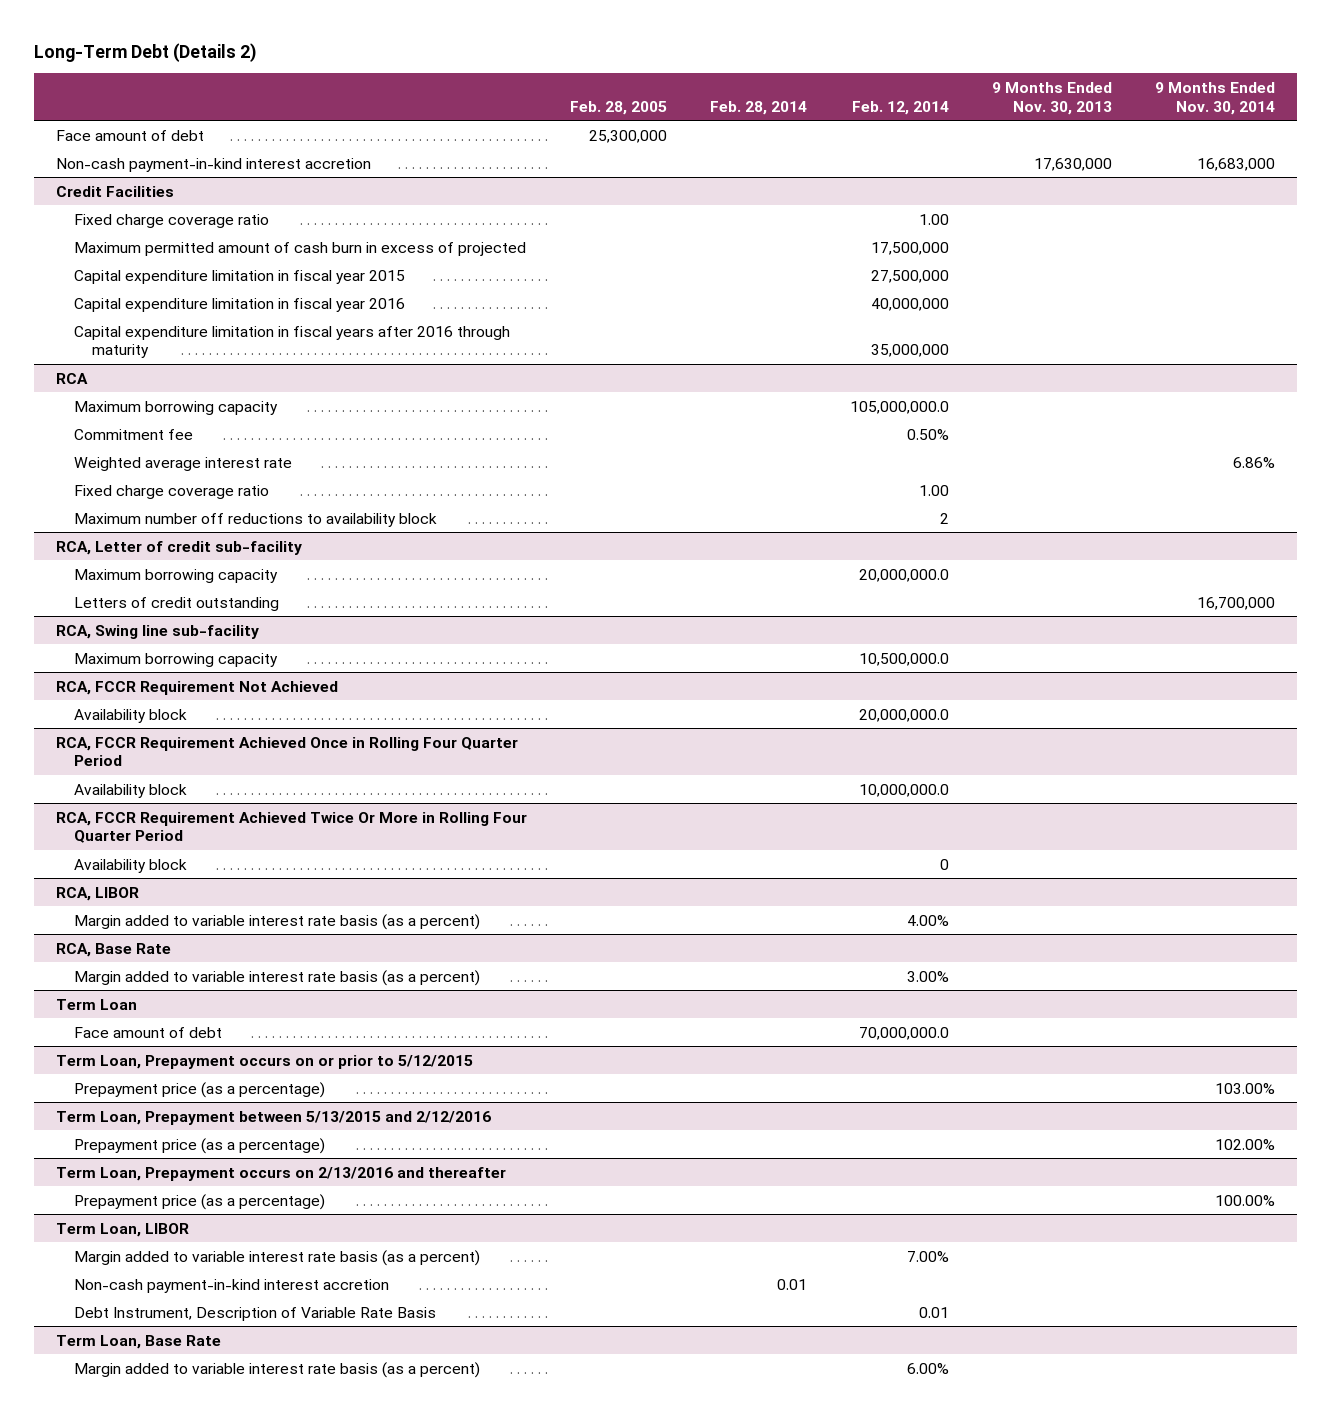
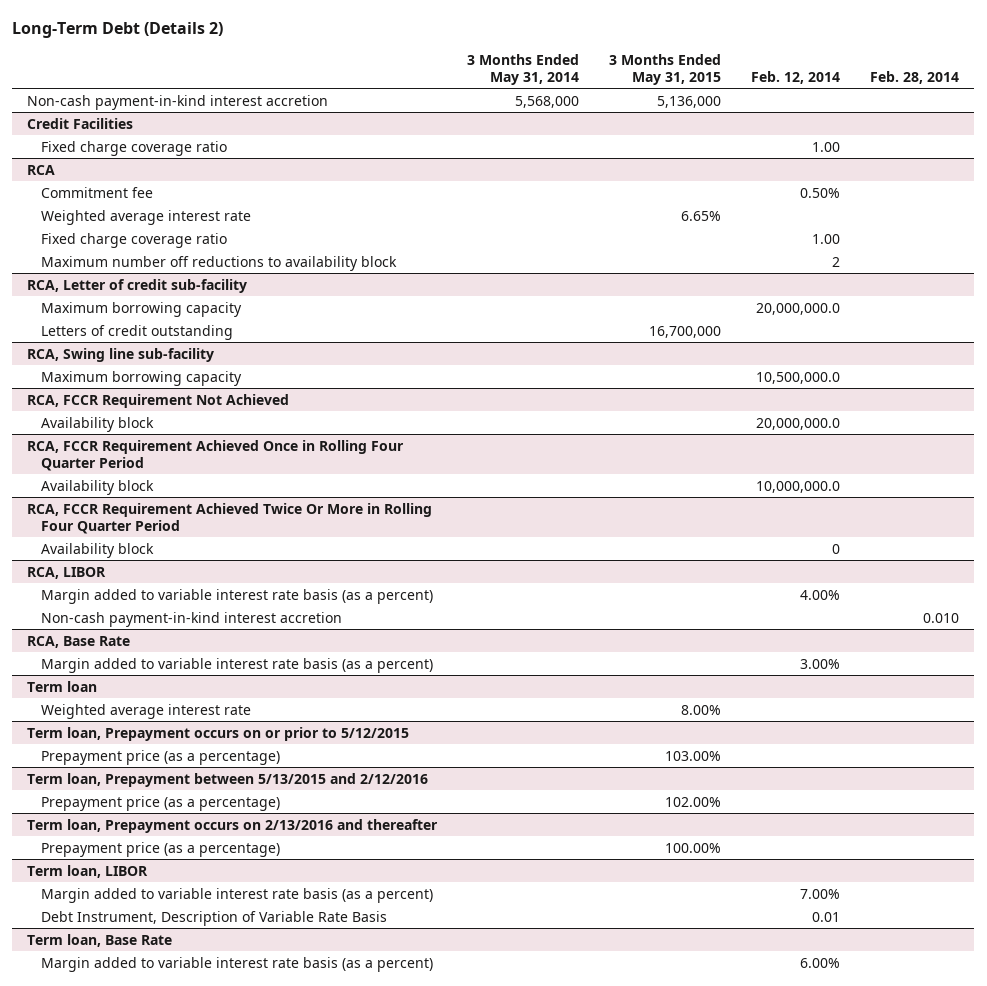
[569,100,667,115] Feb. 28, 2005 -> none
[992,81,1113,115] 9 Months Ended Nov. 30, 2013 -> none
[1155,81,1276,115] 9 Months Ended Nov. 30, 2014 -> none
none -> [467,53,580,85] 3 Months Ended May 31, 2014
none -> [609,53,722,85] 3 Months Ended May 31, 2015
[55,129,204,141] Face amount of debt -> none
[73,241,526,256] Maximum permitted amount of cash burn in excess of projected -> none
[73,269,405,284] Capital expenditure limitation in fiscal year 2015 -> none
[73,297,405,312] Capital expenditure limitation in fiscal year 2016 -> none
[73,325,510,359] Capital expenditure limitation in fiscal years after 2016 through maturity -> none
[73,400,278,415] Maximum borrowing capacity -> none
none -> [40,611,342,627] Non-cash payment-in-kind interest accretion
[73,1026,222,1038] Face amount of debt -> none
[55,998,137,1010] Term Loan -> [27,680,98,692] Term loan
none -> [40,703,251,719] Weighted average interest rate
[55,1054,473,1069] Term Loan, Prepayment occurs on or prior to 5/12/2015 -> [27,726,410,741] Term loan, Prepayment occurs on or prior to 5/12/2015
[55,1110,491,1125] Term Loan, Prepayment between 5/13/2015 and 2/12/2016 -> [27,772,429,787] Term loan, Prepayment between 5/13/2015 and 2/12/2016
[55,1166,506,1181] Term Loan, Prepayment occurs on 2/13/2016 and thereafter -> [27,818,439,833] Term loan, Prepayment occurs on 2/13/2016 and thereafter
[55,1222,189,1237] Term Loan, LIBOR -> [27,864,149,878] Term loan, LIBOR
[73,1278,389,1293] Non-cash payment-in-kind interest accretion -> none
[55,1334,221,1349] Term Loan, Base Rate -> [27,933,173,947] Term loan, Base Rate

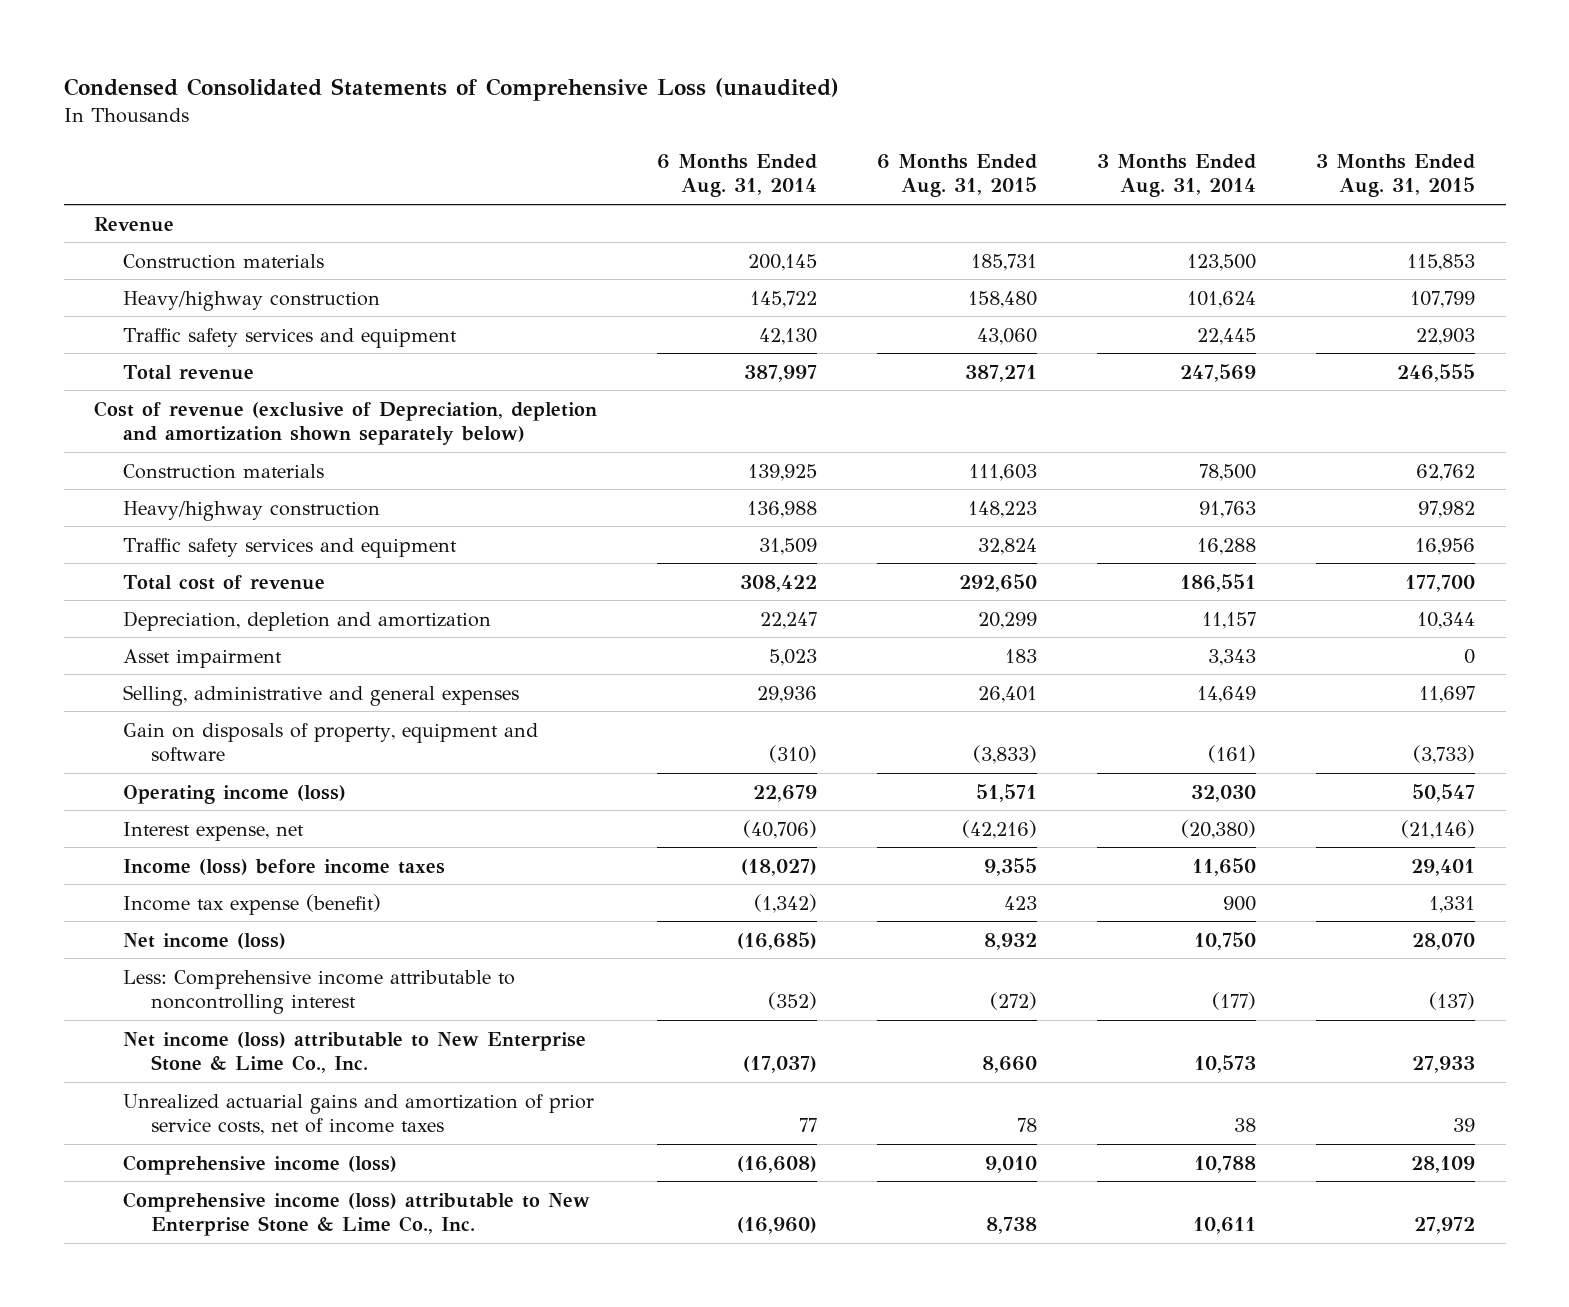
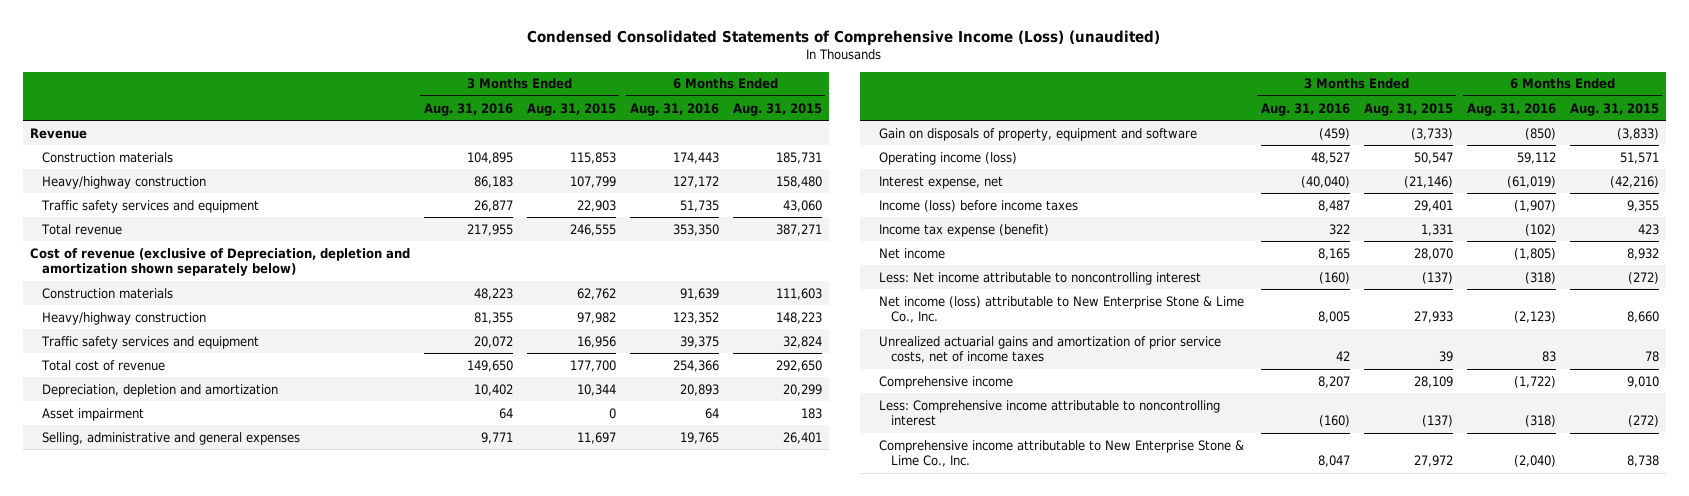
[63,77,839,101] Condensed Consolidated Statements of Comprehensive Loss (unaudited) -> [527,30,1161,47] Condensed Consolidated Statements of Comprehensive Income (Loss) (unaudited)
[656,154,817,198] 6 Months Ended Aug. 31, 2014 -> none
[1097,154,1257,198] 3 Months Ended Aug. 31, 2014 -> none
none -> [423,102,513,116] Aug. 31, 2016
none -> [629,102,719,116] Aug. 31, 2016
[122,932,286,949] Net income (loss) -> [879,247,946,259] Net income
none -> [879,271,1202,285] Less: Net income attributable to noncontrolling interest
[122,1154,397,1175] Comprehensive income (loss) -> [879,375,1014,389] Comprehensive income
[122,969,515,1014] Less: Comprehensive income attributable to noncontrolling interest -> [879,399,1221,426] Less: Comprehensive income attributable to noncontrolling interest
[122,1191,590,1236] Comprehensive income (loss) attributable to New Enterprise Stone & Lime Co., Inc. -> [879,439,1245,467] Comprehensive income attributable to New Enterprise Stone & Lime Co., Inc.

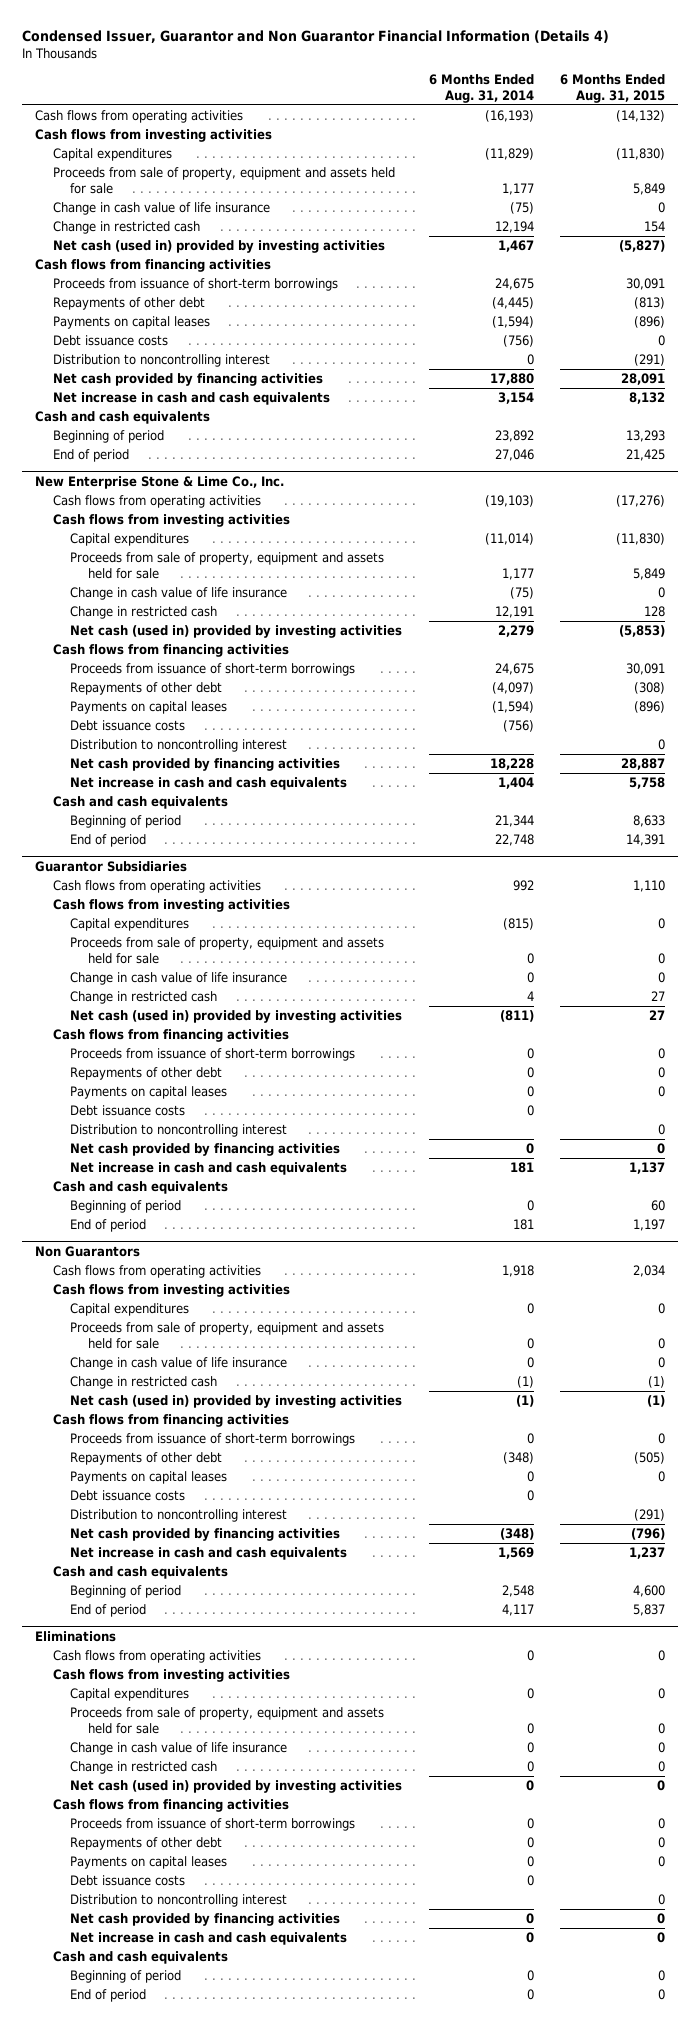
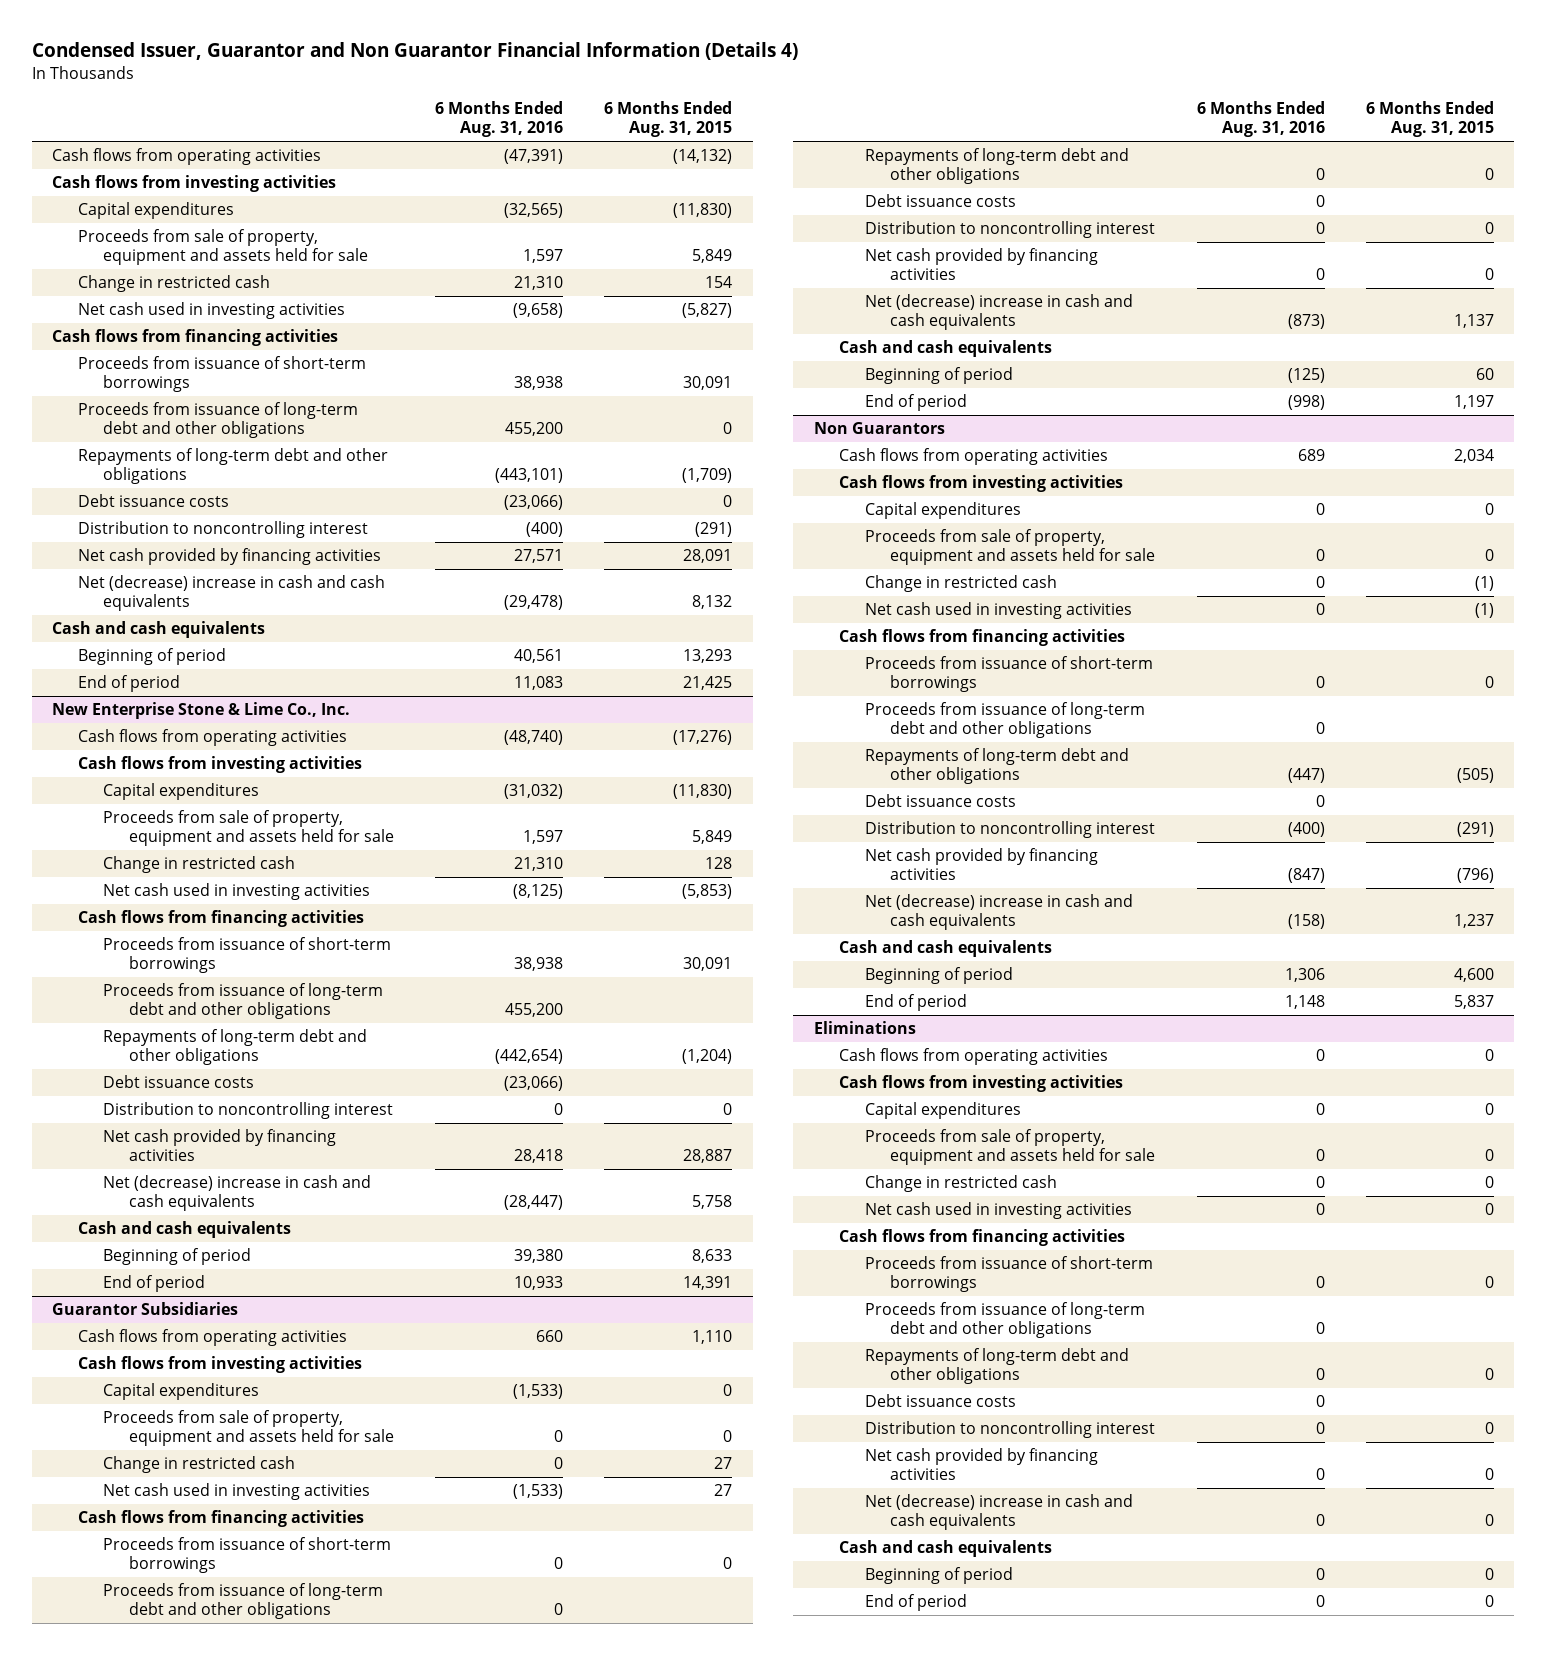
[428,73,534,103] 6 Months Ended Aug. 31, 2014 -> none
none -> [434,101,563,138] 6 Months Ended Aug. 31, 2016
[52,202,270,216] Change in cash value of life insurance -> none
[52,240,385,254] Net cash (used in) provided by investing activities -> [77,302,345,320] Net cash used in investing activities
[52,316,210,330] Payments on capital leases -> none
none -> [77,402,358,439] Proceeds from issuance of long-term debt and other obligations
[52,297,205,311] Repayments of other debt -> [77,448,388,485] Repayments of long-term debt and other obligations
[634,297,666,310] (813) -> [682,468,733,484] (1,709)
[52,392,330,406] Net increase in cash and cash equivalents -> [77,575,385,612] Net (decrease) increase in cash and cash equivalents
[70,587,288,601] Change in cash value of life insurance -> none
[70,625,403,639] Net cash (used in) provided by investing activities -> [103,883,371,901] Net cash used in investing activities
[70,701,228,715] Payments on capital leases -> none
none -> [103,983,384,1020] Proceeds from issuance of long-term debt and other obligations
[70,682,223,696] Repayments of other debt -> [103,1029,368,1066] Repayments of long-term debt and other obligations
[634,682,666,695] (308) -> [682,1049,733,1065] (1,204)
[70,777,348,791] Net increase in cash and cash equivalents -> [103,1175,372,1212] Net (decrease) increase in cash and cash equivalents
[70,972,288,986] Change in cash value of life insurance -> none
[70,1010,403,1024] Net cash (used in) provided by investing activities -> [103,1483,371,1501] Net cash used in investing activities
[70,1086,228,1100] Payments on capital leases -> none
none -> [103,1583,384,1620] Proceeds from issuance of long-term debt and other obligations
[70,1067,223,1081] Repayments of other debt -> [864,148,1129,185] Repayments of long-term debt and other obligations
[70,1162,348,1176] Net increase in cash and cash equivalents -> [864,294,1133,331] Net (decrease) increase in cash and cash equivalents
[70,1357,288,1371] Change in cash value of life insurance -> none
[70,1395,403,1409] Net cash (used in) provided by investing activities -> [864,602,1132,620] Net cash used in investing activities
[70,1471,228,1485] Payments on capital leases -> none
none -> [864,702,1145,739] Proceeds from issuance of long-term debt and other obligations
[70,1452,223,1466] Repayments of other debt -> [864,748,1129,785] Repayments of long-term debt and other obligations
[70,1547,348,1561] Net increase in cash and cash equivalents -> [864,894,1133,931] Net (decrease) increase in cash and cash equivalents
[70,1742,288,1756] Change in cash value of life insurance -> none
[70,1780,403,1794] Net cash (used in) provided by investing activities -> [864,1202,1132,1220] Net cash used in investing activities
[70,1856,228,1870] Payments on capital leases -> none
none -> [864,1302,1145,1339] Proceeds from issuance of long-term debt and other obligations
[70,1837,223,1851] Repayments of other debt -> [864,1348,1129,1385] Repayments of long-term debt and other obligations
[70,1932,348,1946] Net increase in cash and cash equivalents -> [864,1494,1133,1531] Net (decrease) increase in cash and cash equivalents

